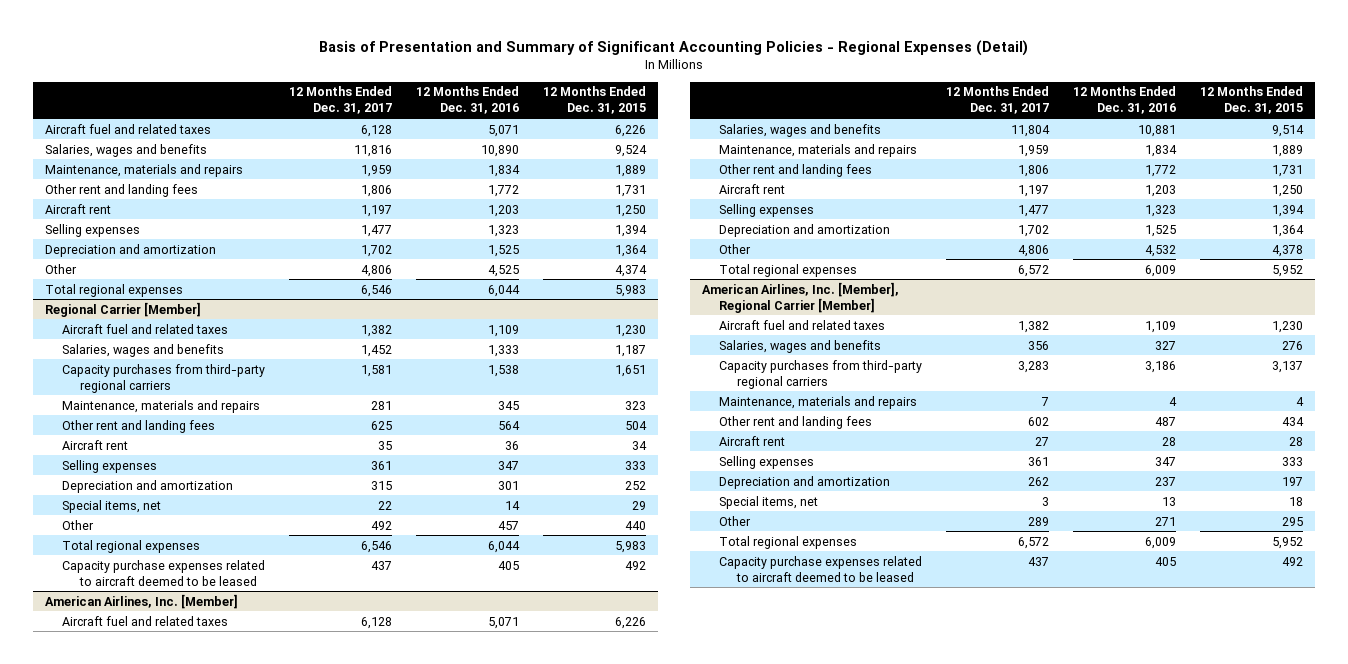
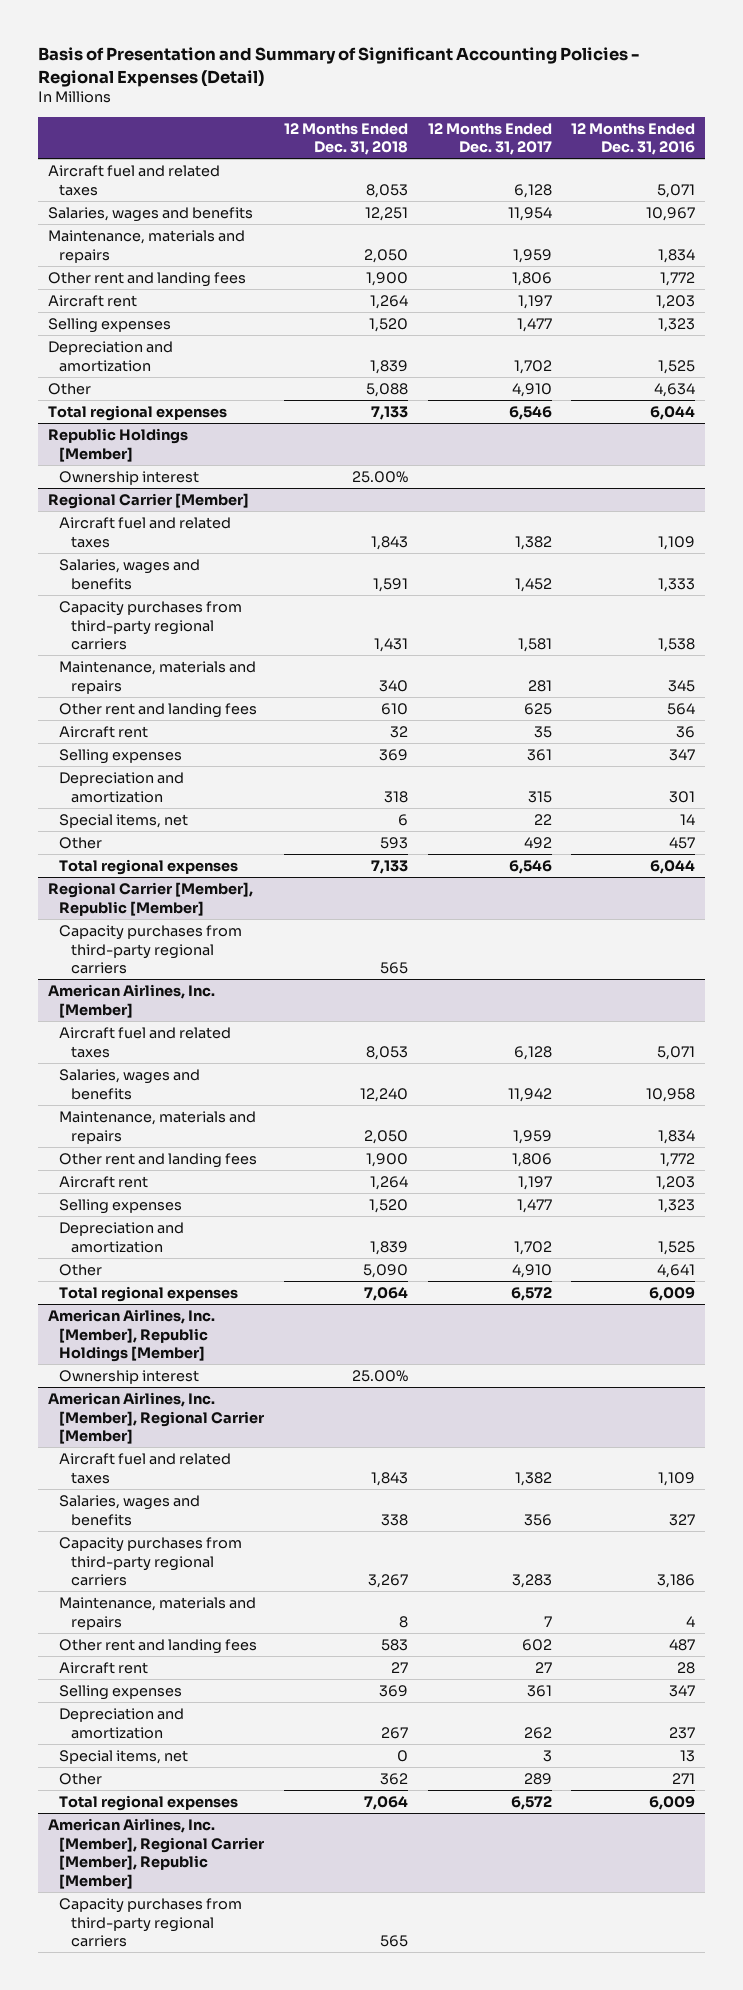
[543,86,647,115] 12 Months Ended Dec. 31, 2015 -> none
none -> [283,122,408,156] 12 Months Ended Dec. 31, 2018
[354,144,393,157] 11,816 -> [507,206,552,221] 11,954
[481,144,520,157] 10,890 -> [646,206,696,221] 10,967
[361,264,393,277] 4,806 -> [511,382,552,397] 4,910
[488,264,520,277] 4,525 -> [654,382,696,397] 4,634
none -> [47,427,188,462] Republic Holdings [Member]
none -> [59,470,200,485] Ownership interest
[62,559,266,586] Capacity purchase expenses related to aircraft deemed to be leased -> none
none -> [47,881,253,916] Regional Carrier [Member], Republic [Member]
none -> [59,924,243,975] Capacity purchases from third-party regional carriers
[1011,124,1051,137] 11,804 -> [507,1087,552,1102] 11,942
[1138,124,1177,137] 10,881 -> [646,1087,696,1102] 10,958
[1018,244,1050,257] 4,806 -> [511,1263,552,1278] 4,910
[1145,244,1177,257] 4,532 -> [657,1263,696,1278] 4,641
none -> [47,1308,215,1363] American Airlines, Inc. [Member], Republic Holdings [Member]
none -> [59,1369,200,1384] Ownership interest
[719,555,923,582] Capacity purchase expenses related to aircraft deemed to be leased -> none
none -> [47,1817,265,1890] American Airlines, Inc. [Member], Regional Carrier [Member], Republic [Member]
none -> [59,1897,243,1948] Capacity purchases from third-party regional carriers

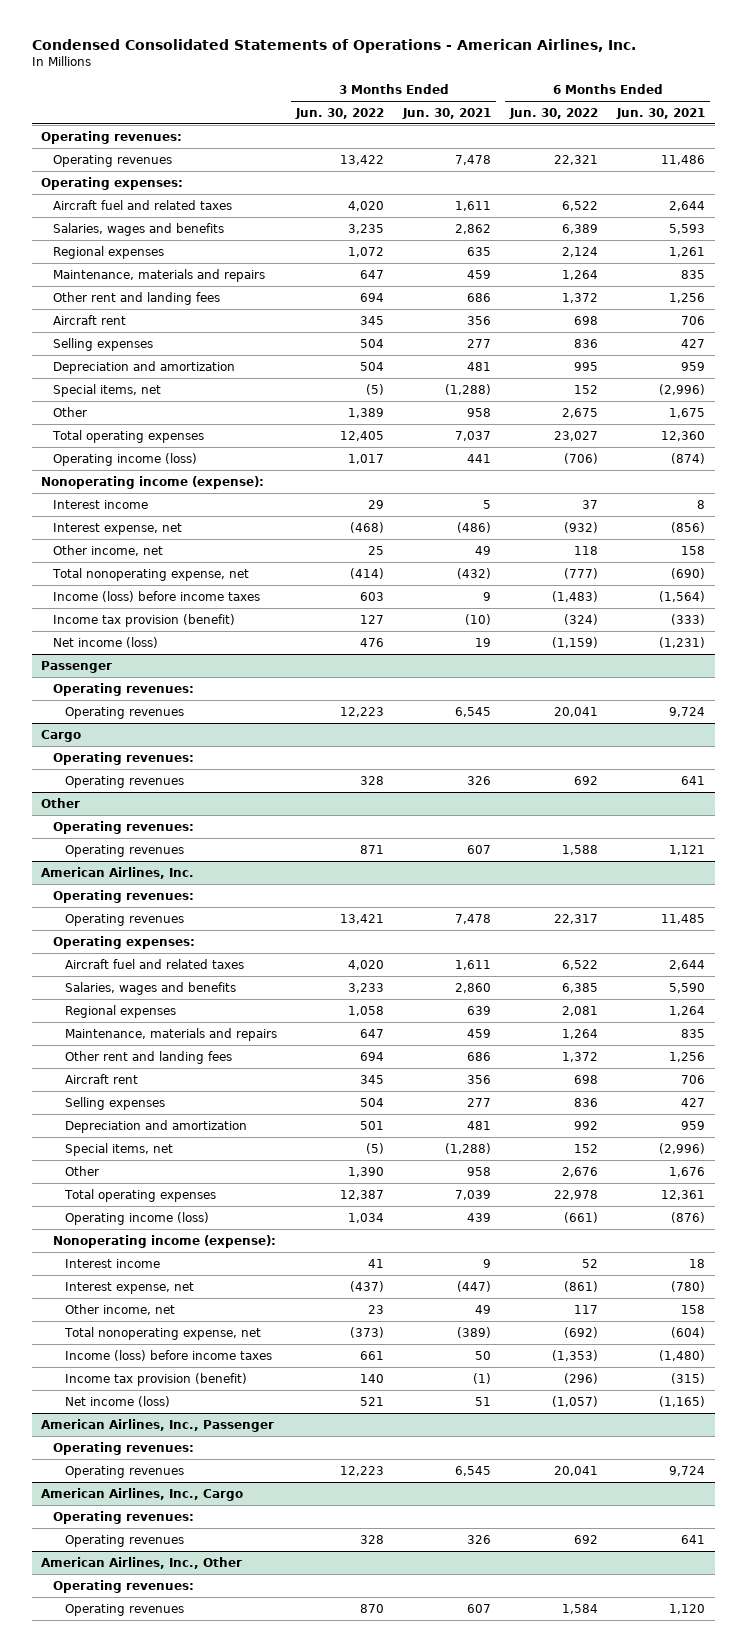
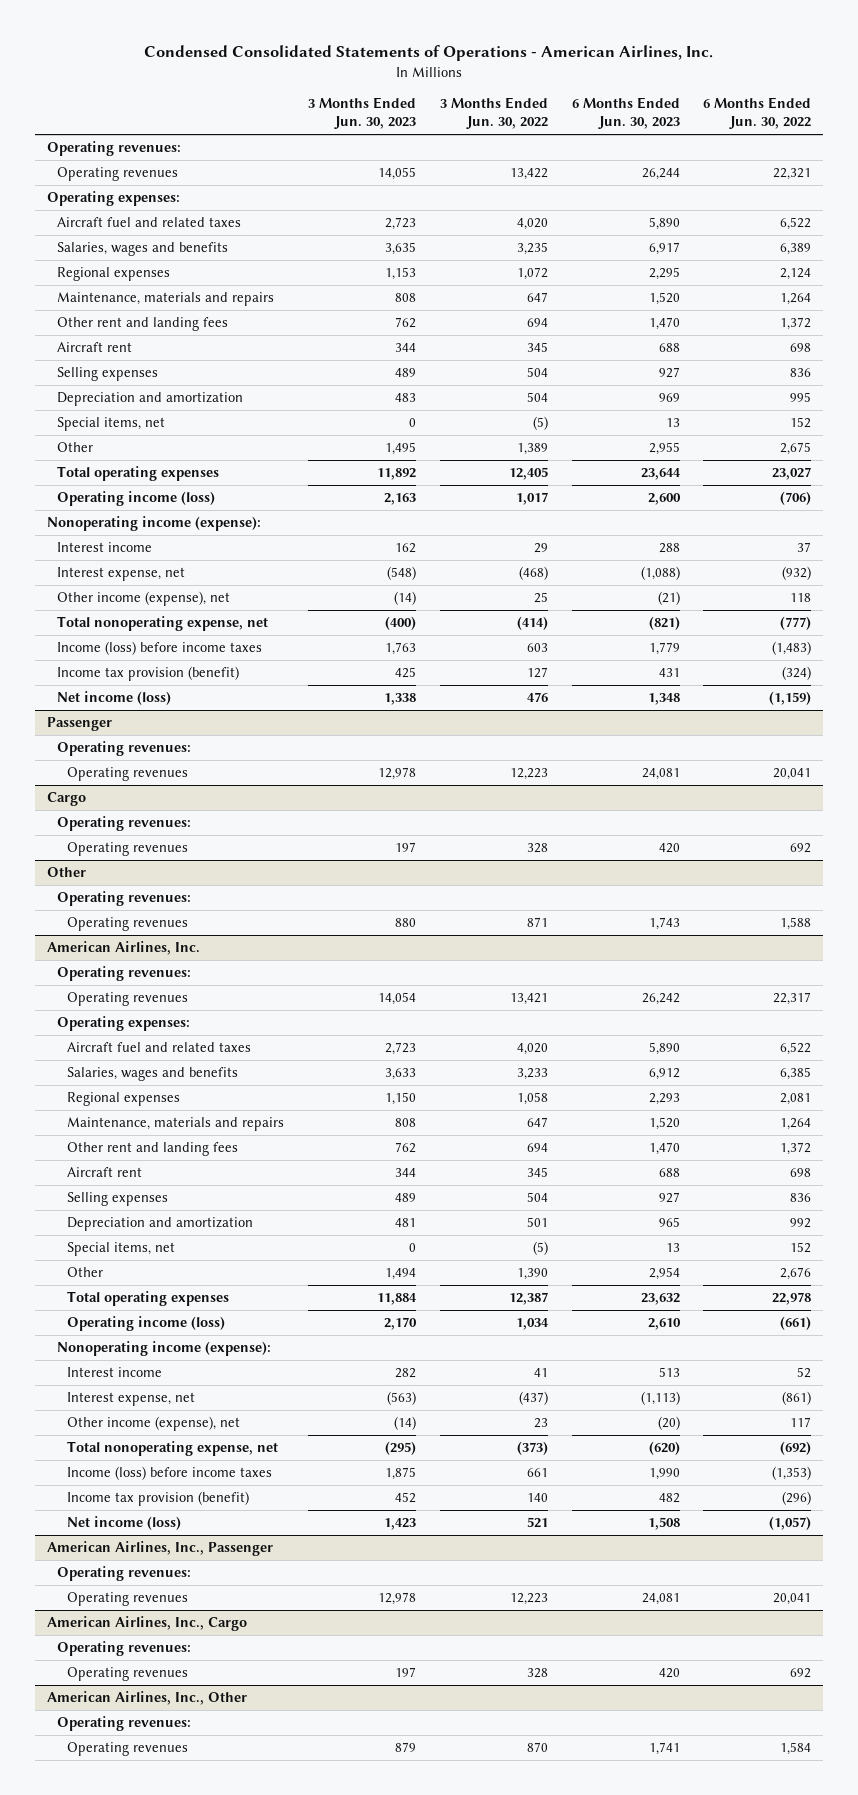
[402,107,492,119] Jun. 30, 2021 -> none
[616,107,706,119] Jun. 30, 2021 -> none
none -> [307,97,416,130] 3 Months Ended Jun. 30, 2023
none -> [571,97,680,130] 6 Months Ended Jun. 30, 2023
[53,544,164,556] Other income, net -> [56,591,230,607] Other income (expense), net
[65,1303,176,1315] Other income, net -> [67,1416,241,1432] Other income (expense), net

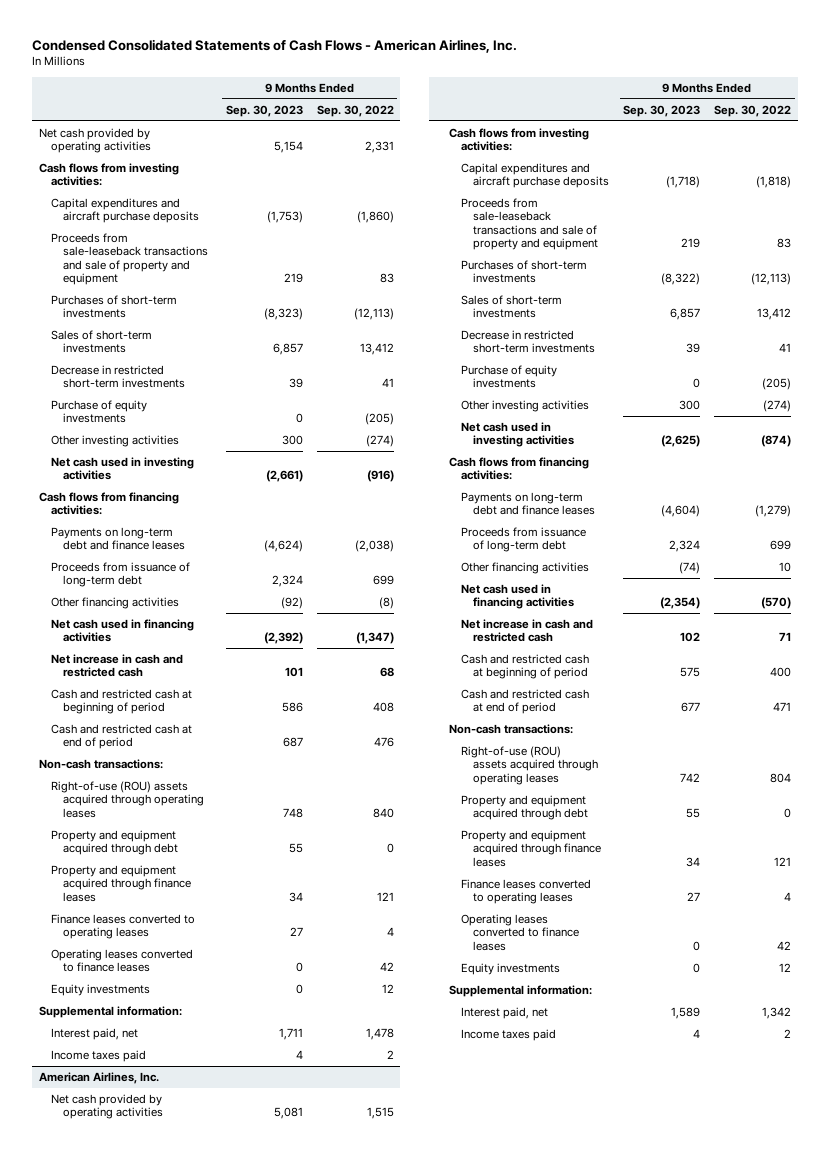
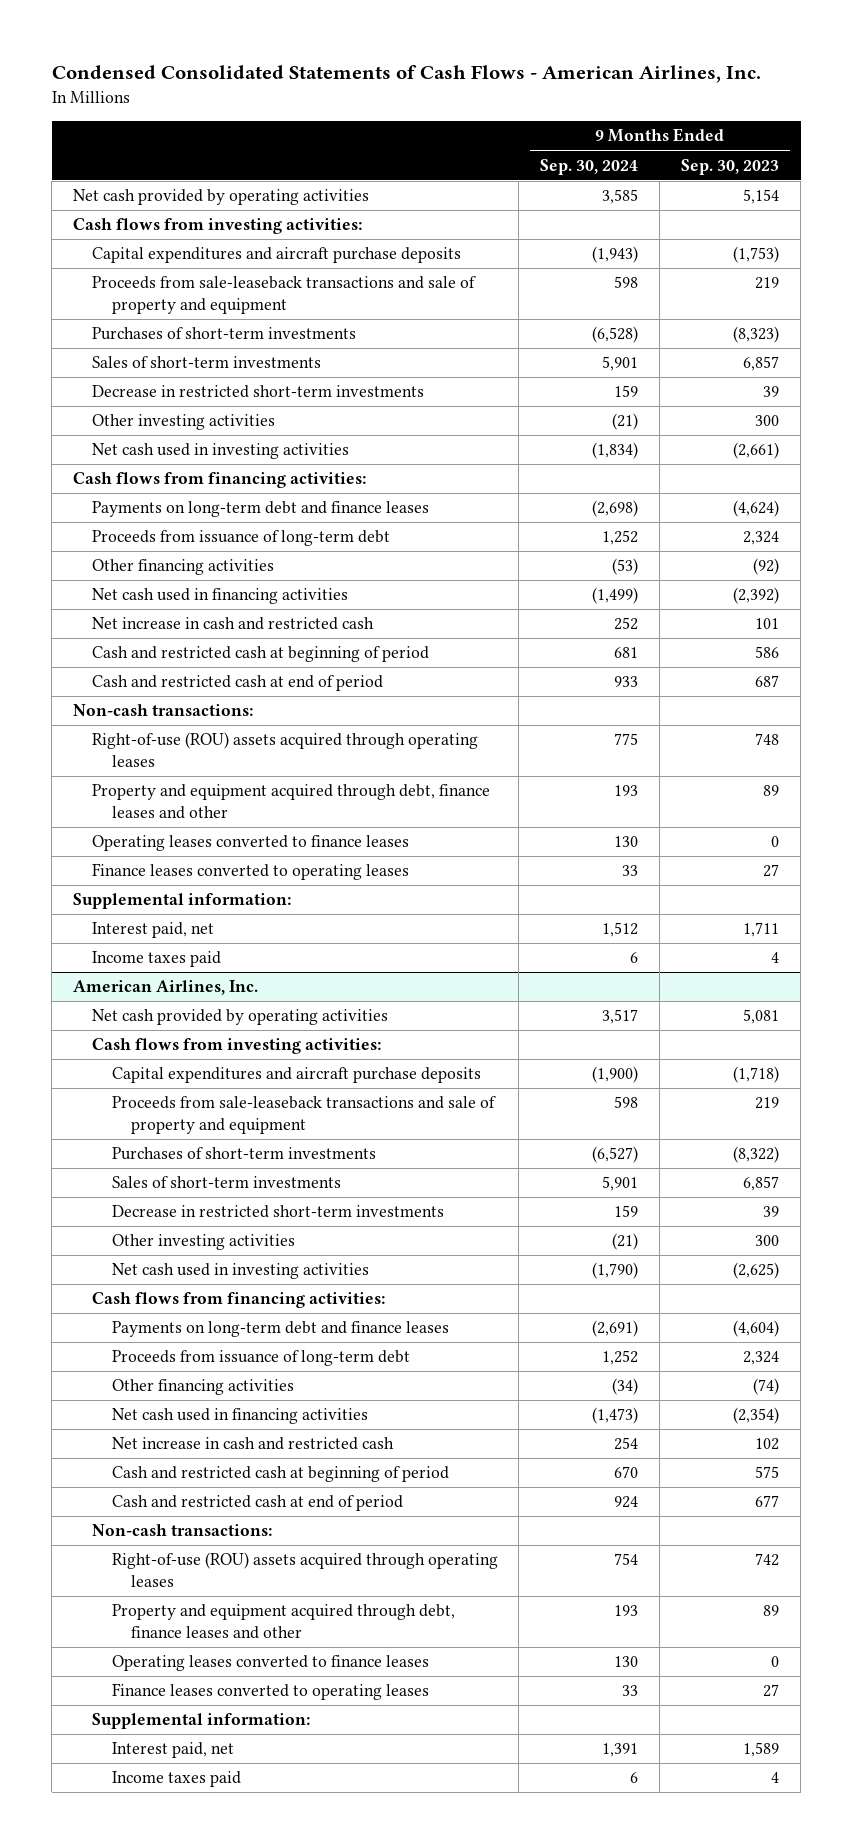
[316,104,394,117] Sep. 30, 2022 -> none
none -> [540,158,639,175] Sep. 30, 2024
[50,400,147,424] Purchase of equity investments -> none
[50,830,179,856] Property and equipment acquired through debt -> none
[50,865,192,902] Property and equipment acquired through finance leases -> [92,784,491,819] Property and equipment acquired through debt, finance leases and other
[288,891,303,902] 34 -> [763,785,780,797] 89
[50,984,150,997] Equity investments -> none
[50,914,195,940] Finance leases converted to operating leases -> [92,863,410,881] Finance leases converted to operating leases
[461,365,558,389] Purchase of equity investments -> none
[461,795,589,821] Property and equipment acquired through debt -> none
[461,830,602,867] Property and equipment acquired through finance leases -> [111,1604,455,1639] Property and equipment acquired through debt, finance leases and other
[686,856,701,867] 34 -> [763,1605,780,1617] 89
[461,963,561,976] Equity investments -> none
[461,879,592,905] Finance leases converted to operating leases -> [111,1683,429,1701] Finance leases converted to operating leases

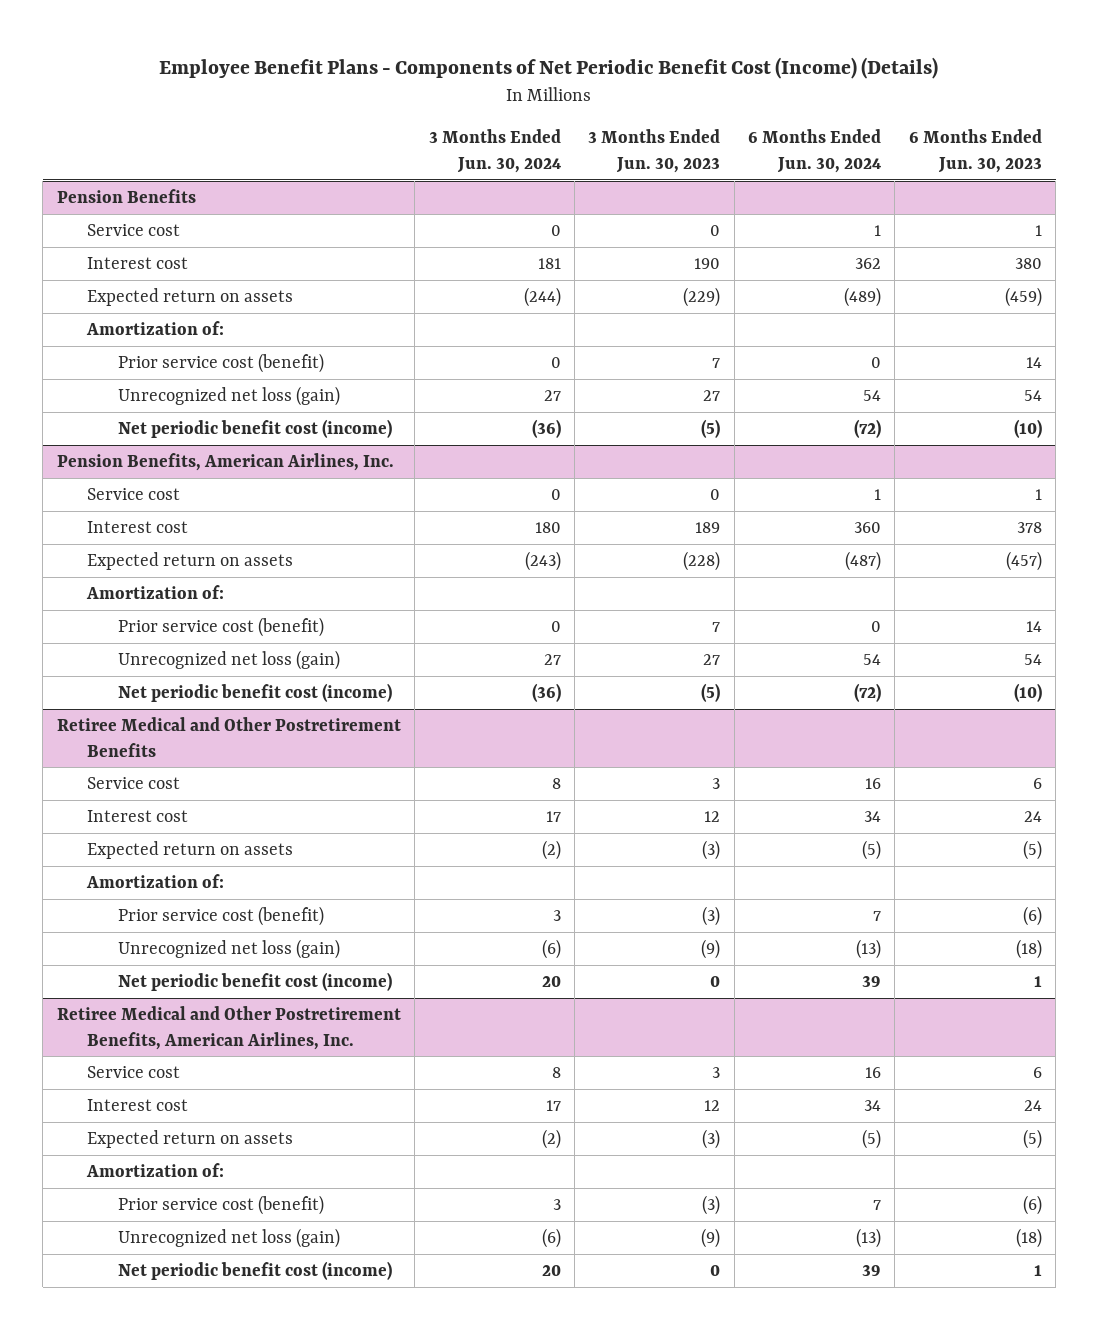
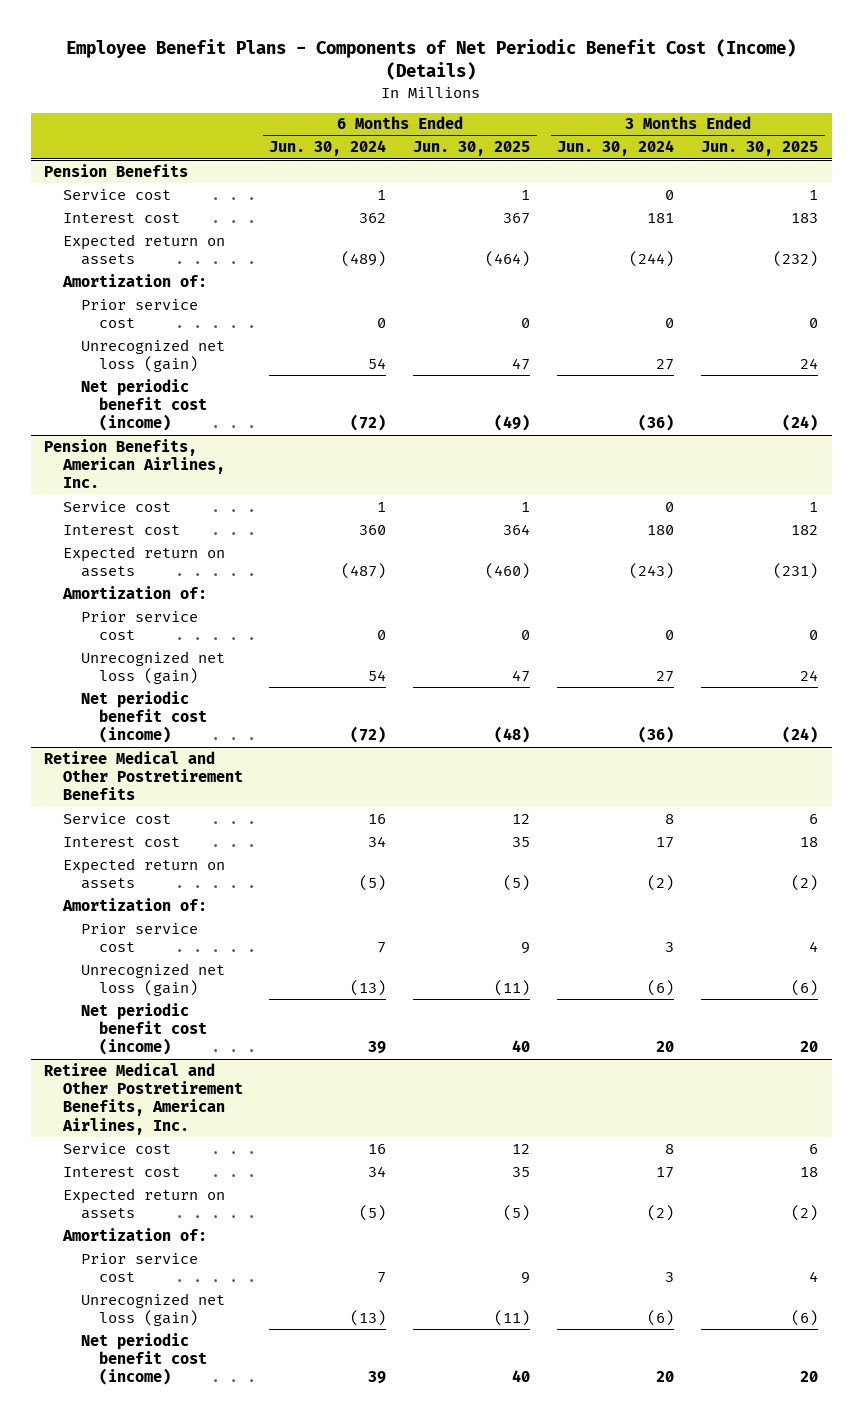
[588,129,721,174] 3 Months Ended Jun. 30, 2023 -> none
[908,129,1042,174] 6 Months Ended Jun. 30, 2023 -> none
none -> [413,141,531,157] Jun. 30, 2025
none -> [701,141,819,157] Jun. 30, 2025
[117,353,324,374] Prior service cost (benefit) -> [80,298,198,329] Prior service cost
[117,617,324,638] Prior service cost (benefit) -> [80,610,198,641] Prior service cost
[117,906,324,927] Prior service cost (benefit) -> [80,922,198,953] Prior service cost
[117,1195,324,1216] Prior service cost (benefit) -> [80,1252,198,1283] Prior service cost

